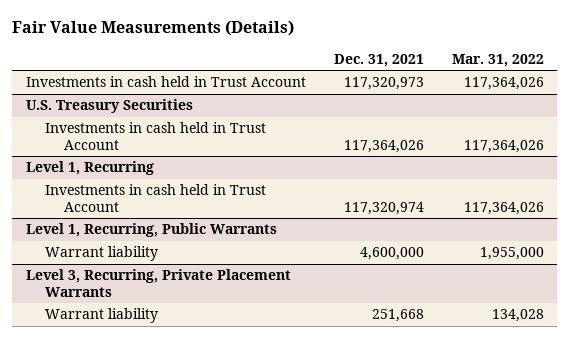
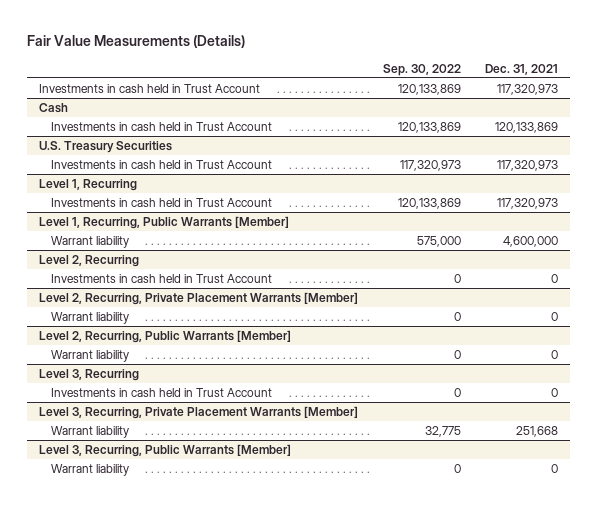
[451,53,544,67] Mar. 31, 2022 -> none
none -> [382,63,461,76] Sep. 30, 2022
none -> [39,103,69,114] Cash
none -> [51,122,273,132] Investments in cash held in Trust Account
[343,139,424,153] 117,364,026 -> [496,160,558,172] 117,320,973
[343,201,424,215] 117,320,974 -> [496,198,558,210] 117,320,973
[25,223,277,238] Level 1, Recurring, Public Warrants -> [39,216,290,230] Level 1, Recurring, Public Warrants [Member]
none -> [39,255,140,268] Level 2, Recurring
none -> [51,274,273,284] Investments in cash held in Trust Account
none -> [39,292,359,306] Level 2, Recurring, Private Placement Warrants [Member]
none -> [51,312,130,325] Warrant liability
none -> [39,330,292,344] Level 2, Recurring, Public Warrants [Member]
none -> [51,350,130,363] Warrant liability
none -> [39,369,140,382] Level 3, Recurring
none -> [51,388,273,398] Investments in cash held in Trust Account
[25,269,291,297] Level 3, Recurring, Private Placement Warrants -> [39,406,359,420] Level 3, Recurring, Private Placement Warrants [Member]
none -> [39,444,292,458] Level 3, Recurring, Public Warrants [Member]
none -> [51,464,130,477] Warrant liability

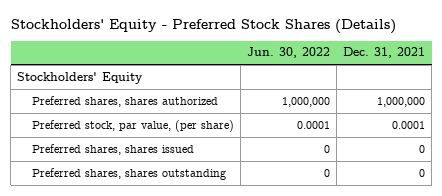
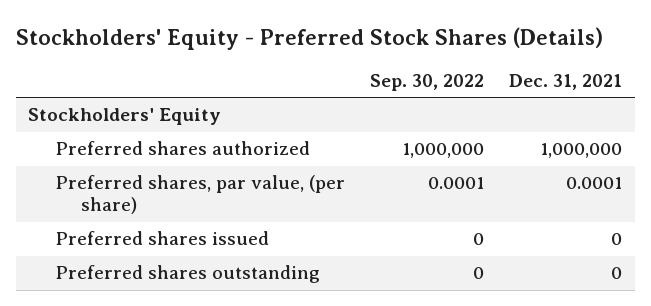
[247,47,331,59] Jun. 30, 2022 -> none
none -> [370,74,485,92] Sep. 30, 2022
[32,95,219,107] Preferred shares, shares authorized -> [54,141,310,156] Preferred shares authorized
[32,119,235,132] Preferred stock, par value, (per share) -> [54,175,345,215] Preferred shares, par value, (per share)
[32,143,195,155] Preferred shares, shares issued -> [54,231,269,246] Preferred shares issued
[32,167,227,180] Preferred shares, shares outstanding -> [54,265,320,284] Preferred shares outstanding

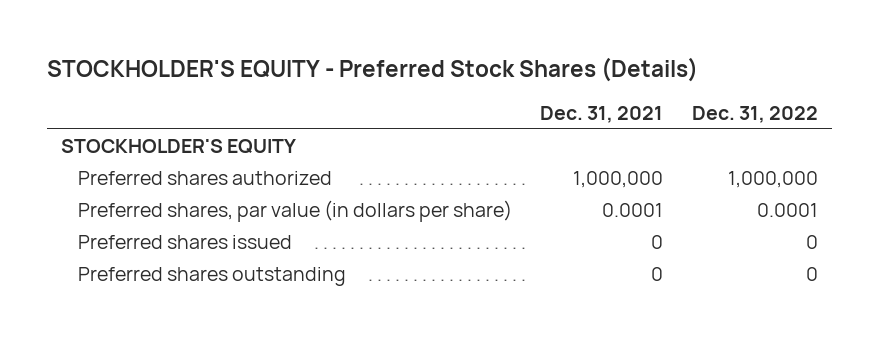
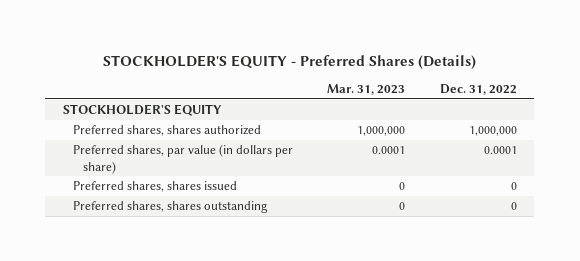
[46,57,698,83] STOCKHOLDER'S EQUITY - Preferred Stock Shares (Details) -> [102,54,476,70] STOCKHOLDER'S EQUITY - Preferred Shares (Details)
[540,105,664,123] Dec. 31, 2021 -> none
none -> [327,83,406,95] Mar. 31, 2023
[77,171,332,186] Preferred shares authorized -> [72,125,261,137] Preferred shares, shares authorized
[77,235,292,250] Preferred shares issued -> [72,181,237,193] Preferred shares, shares issued
[77,267,346,287] Preferred shares outstanding -> [72,201,268,214] Preferred shares, shares outstanding

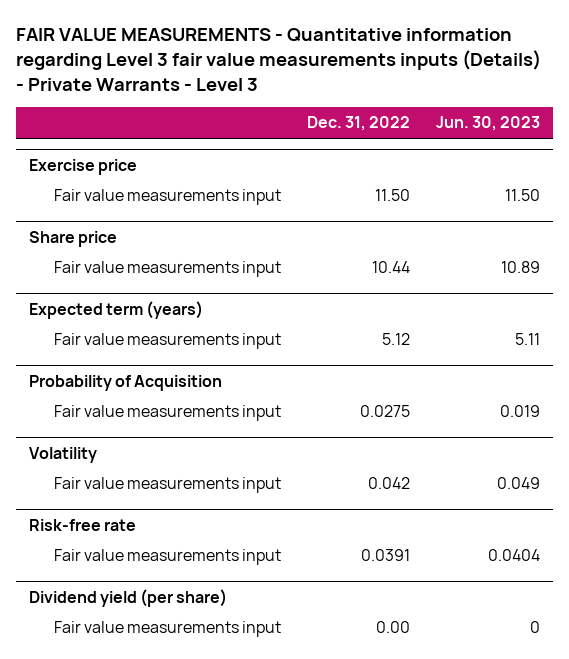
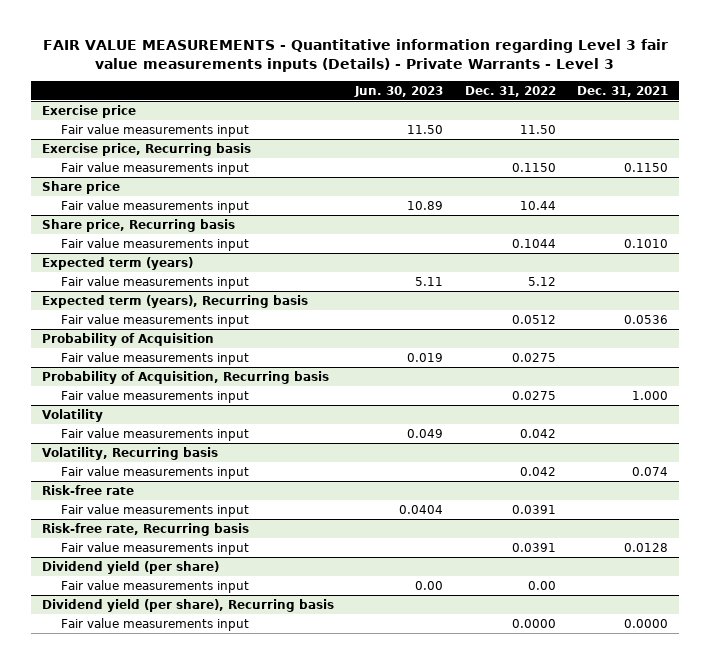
none -> [577,85,669,97] Dec. 31, 2021
none -> [41,142,251,156] Exercise price, Recurring basis
none -> [61,161,250,175] Fair value measurements input
none -> [41,218,235,232] Share price, Recurring basis
none -> [61,237,250,251] Fair value measurements input
none -> [41,294,308,308] Expected term (years), Recurring basis
none -> [61,313,250,327] Fair value measurements input
none -> [41,370,329,384] Probability of Acquisition, Recurring basis
none -> [61,389,250,403] Fair value measurements input
none -> [41,446,218,460] Volatility, Recurring basis
none -> [61,465,250,479] Fair value measurements input
none -> [41,522,249,536] Risk-free rate, Recurring basis
none -> [61,541,250,555] Fair value measurements input
[529,621,540,634] 0 -> [415,580,444,590] 0.00
none -> [41,598,334,612] Dividend yield (per share), Recurring basis
none -> [61,617,250,631] Fair value measurements input

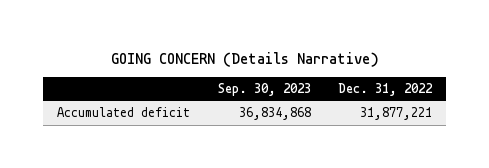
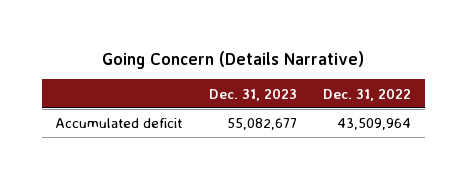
[110,51,379,67] GOING CONCERN (Details Narrative) -> [102,50,365,69] Going Concern (Details Narrative)
[217,83,311,97] Sep. 30, 2023 -> none
none -> [208,87,297,101] Dec. 31, 2023
[360,107,433,121] 31,877,221 -> [337,118,412,131] 43,509,964

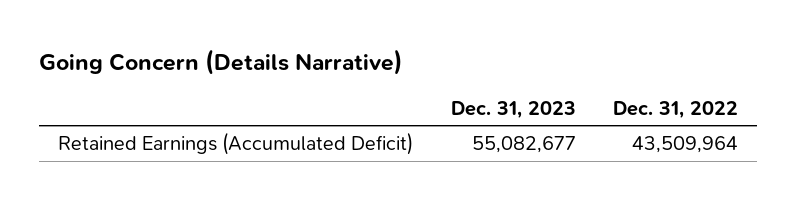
[55,118,183,129] Accumulated deficit -> [57,132,413,156] Retained Earnings (Accumulated Deficit)

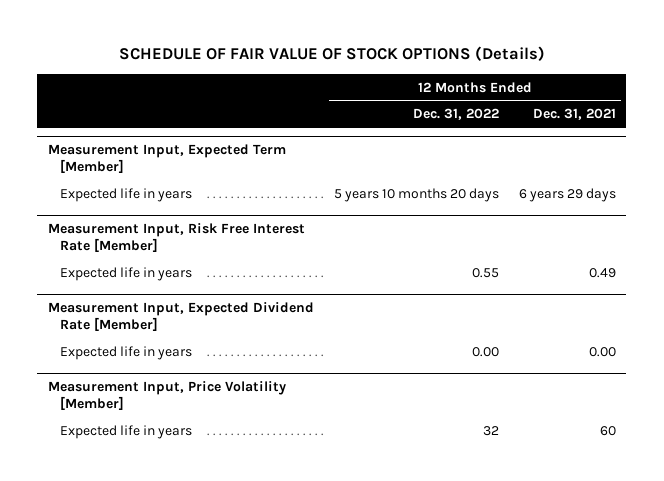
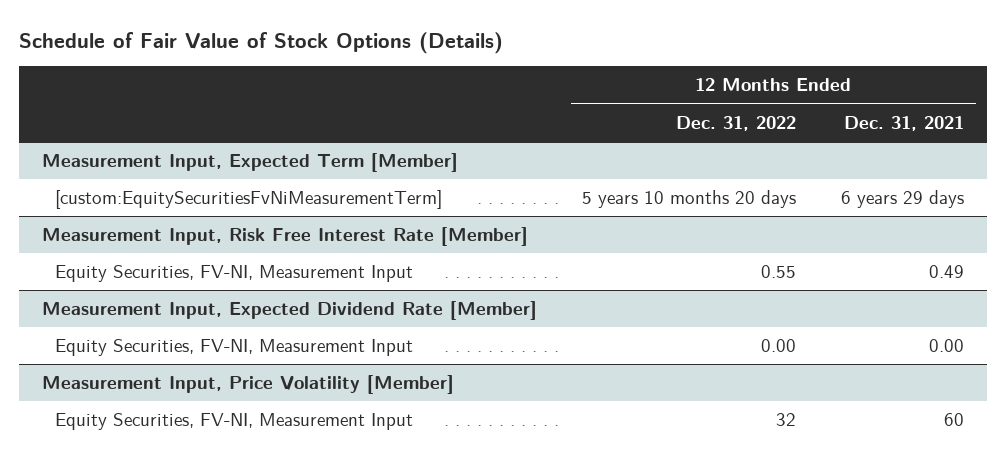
[118,46,545,62] SCHEDULE OF FAIR VALUE OF STOCK OPTIONS (Details) -> [19,31,504,54] Schedule of Fair Value of Stock Options (Details)
[59,187,192,202] Expected life in years -> [55,190,443,210] [custom:EquitySecuritiesFvNiMeasurementTerm]
[59,266,192,281] Expected life in years -> [55,265,414,283] Equity Securities, FV-NI, Measurement Input
[59,345,192,360] Expected life in years -> [55,339,414,357] Equity Securities, FV-NI, Measurement Input
[59,424,192,439] Expected life in years -> [55,413,414,431] Equity Securities, FV-NI, Measurement Input

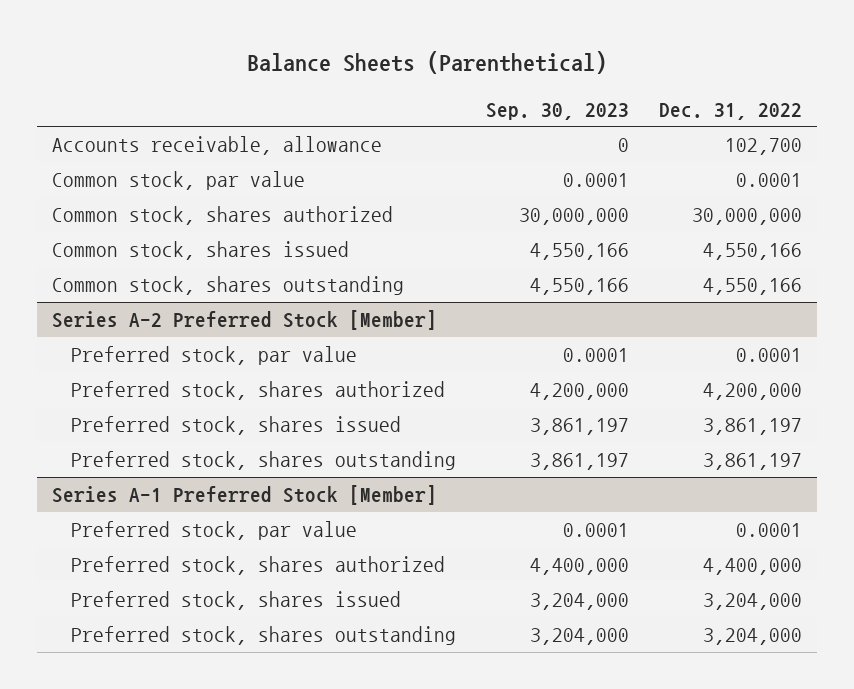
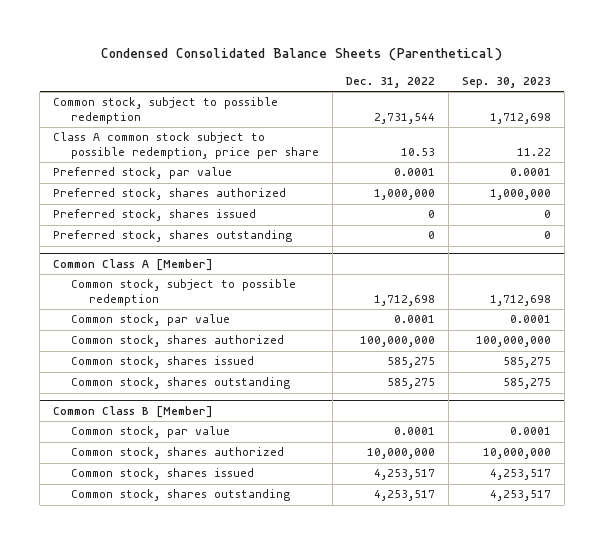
[246,51,607,75] Balance Sheets (Parenthetical) -> [100,48,502,62] Condensed Consolidated Balance Sheets (Parenthetical)
[52,136,383,156] Accounts receivable, allowance -> none
[52,171,306,191] Common stock, par value -> none
[52,206,394,226] Common stock, shares authorized -> none
[52,241,350,261] Common stock, shares issued -> none
[52,276,405,296] Common stock, shares outstanding -> none
[52,310,438,331] Series A-2 Preferred Stock [Member] -> none
[71,346,358,366] Preferred stock, par value -> none
[71,381,446,401] Preferred stock, shares authorized -> none
[71,416,402,436] Preferred stock, shares issued -> none
[71,451,457,471] Preferred stock, shares outstanding -> none
[52,485,438,506] Series A-1 Preferred Stock [Member] -> none
none -> [53,97,279,125] Common stock, subject to possible redemption
none -> [53,132,320,160] Class A common stock subject to possible redemption, price per share
[530,558,630,576] 4,400,000 -> [489,189,551,201] 1,000,000
[702,558,802,576] 4,400,000 -> [374,189,436,201] 1,000,000
[530,593,630,611] 3,204,000 -> [543,210,551,219] 0
[702,593,802,611] 3,204,000 -> [428,210,436,219] 0
[530,628,630,646] 3,204,000 -> [543,231,551,240] 0
[702,628,802,646] 3,204,000 -> [428,231,436,240] 0
none -> [53,258,214,271] Common Class A [Member]
none -> [71,279,297,307] Common stock, subject to possible redemption
none -> [71,314,231,327] Common stock, par value
none -> [71,335,285,348] Common stock, shares authorized
none -> [71,356,255,369] Common stock, shares issued
none -> [71,377,291,390] Common stock, shares outstanding
none -> [53,405,214,418] Common Class B [Member]
none -> [71,426,231,439] Common stock, par value
none -> [71,447,285,460] Common stock, shares authorized
none -> [71,468,255,481] Common stock, shares issued
none -> [71,489,291,502] Common stock, shares outstanding

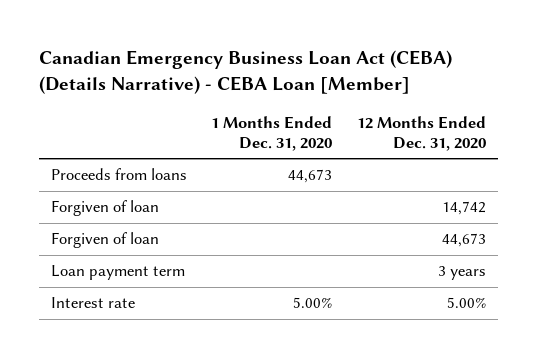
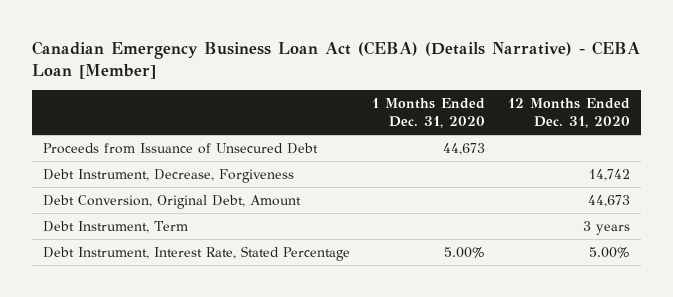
[50,168,187,181] Proceeds from loans -> [42,143,318,155] Proceeds from Issuance of Unsecured Debt
[50,200,159,217] Forgiven of loan -> [42,169,294,184] Debt Instrument, Decrease, Forgiveness
[50,232,159,249] Forgiven of loan -> [42,195,301,210] Debt Conversion, Original Debt, Amount
[50,265,185,281] Loan payment term -> [42,221,188,234] Debt Instrument, Term
[50,297,135,309] Interest rate -> [42,246,350,262] Debt Instrument, Interest Rate, Stated Percentage

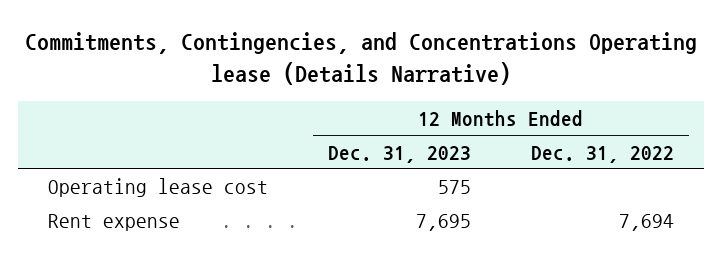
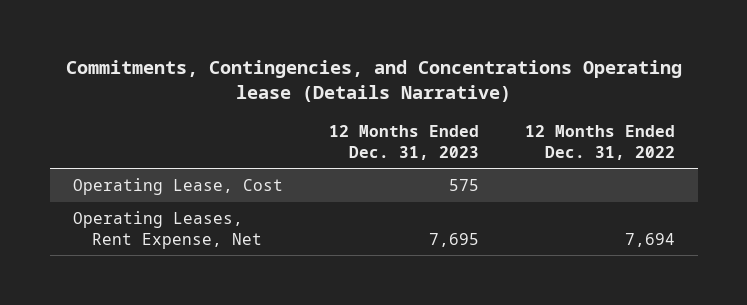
[47,178,268,198] Operating lease cost -> [72,178,283,196] Operating Lease, Cost
[47,214,180,232] Rent expense -> [72,211,263,249] Operating Leases, Rent Expense, Net

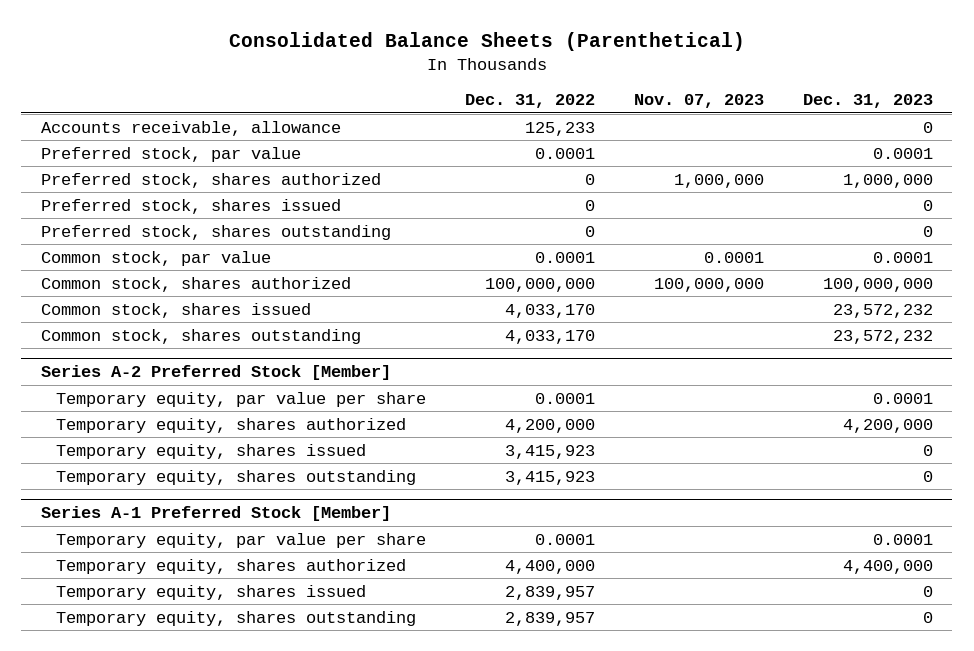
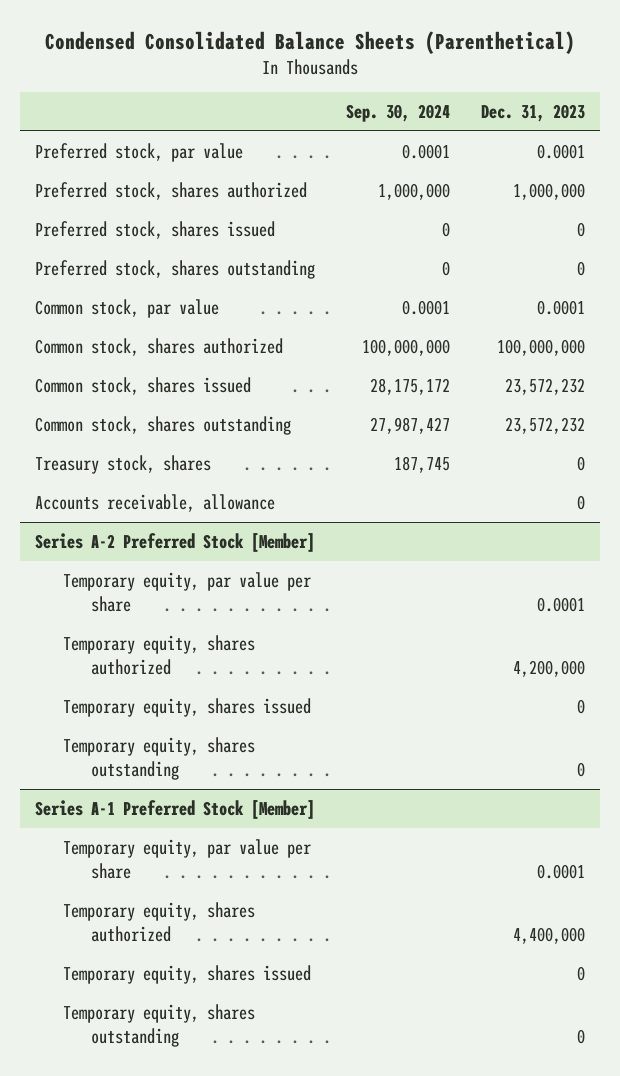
[228,32,745,52] Consolidated Balance Sheets (Parenthetical) -> [45,30,576,54] Condensed Consolidated Balance Sheets (Parenthetical)
[465,94,596,109] Dec. 31, 2022 -> none
[634,94,765,109] Nov. 07, 2023 -> none
none -> [346,103,451,122] Sep. 30, 2024
none -> [35,454,212,474] Treasury stock, shares
[40,120,341,136] Accounts receivable, allowance -> [35,493,276,512] Accounts receivable, allowance

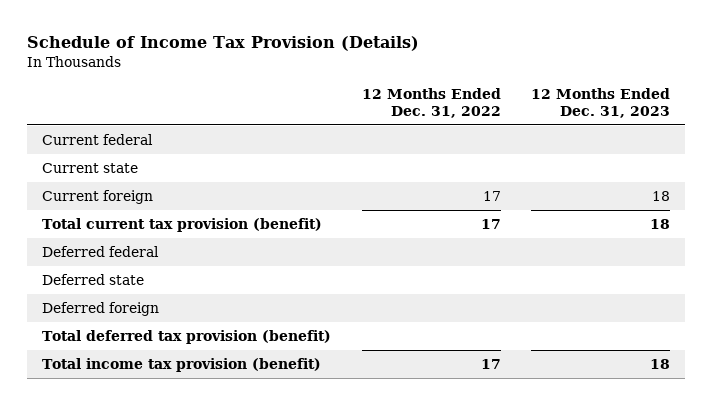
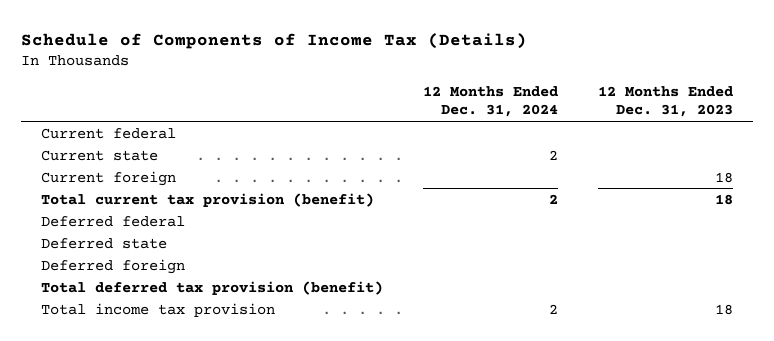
[26,36,419,52] Schedule of Income Tax Provision (Details) -> [20,32,527,49] Schedule of Components of Income Tax (Details)
[361,88,501,119] 12 Months Ended Dec. 31, 2022 -> none
none -> [423,86,559,118] 12 Months Ended Dec. 31, 2024
[42,357,322,372] Total income tax provision (benefit) -> [40,302,275,317] Total income tax provision

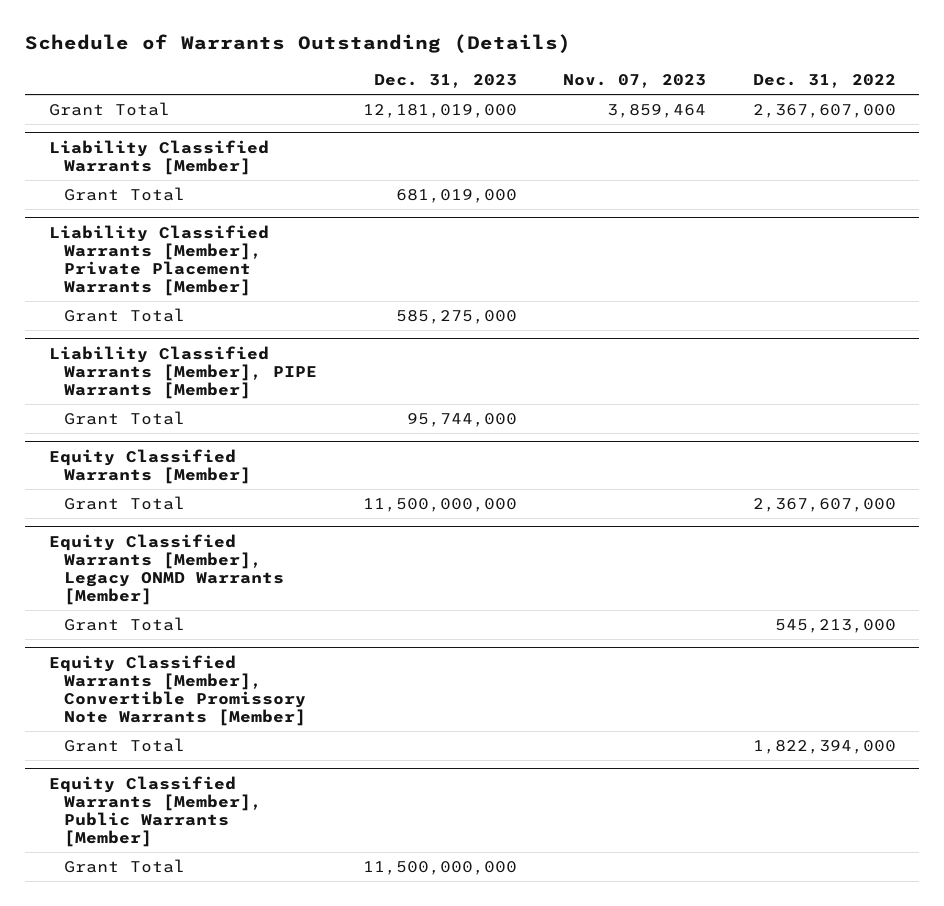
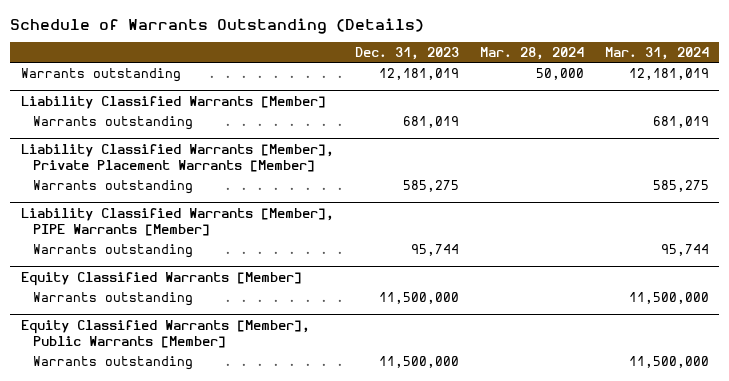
[563,73,707,88] Nov. 07, 2023 -> none
[752,73,896,88] Dec. 31, 2022 -> none
none -> [479,47,584,61] Mar. 28, 2024
none -> [604,47,709,61] Mar. 31, 2024
[48,102,170,117] Grant Total -> none
none -> [20,67,181,82] Warrants outstanding
[63,187,185,202] Grant Total -> none
none -> [32,115,193,130] Warrants outstanding
[63,308,185,323] Grant Total -> none
none -> [32,179,193,194] Warrants outstanding
[63,411,185,426] Grant Total -> none
none -> [32,243,193,258] Warrants outstanding
[63,496,185,511] Grant Total -> none
[48,534,284,605] Equity Classified Warrants [Member], Legacy ONMD Warrants [Member] -> none
[63,617,185,632] Grant Total -> none
[48,655,306,726] Equity Classified Warrants [Member], Convertible Promissory Note Warrants [Member] -> none
[63,738,185,753] Grant Total -> none
none -> [32,291,193,306] Warrants outstanding
[63,859,185,874] Grant Total -> none
none -> [32,355,193,370] Warrants outstanding

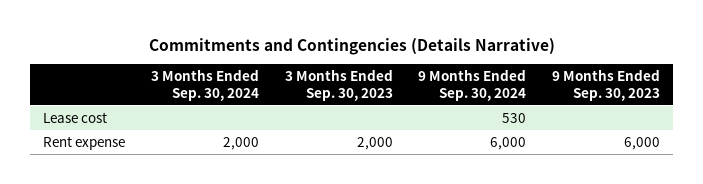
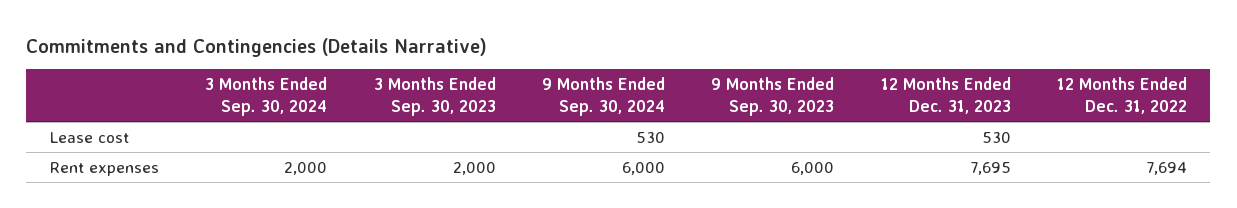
none -> [880,77,1011,114] 12 Months Ended Dec. 31, 2023
none -> [1057,77,1188,114] 12 Months Ended Dec. 31, 2022
[43,135,126,150] Rent expense -> [49,161,159,176] Rent expenses

